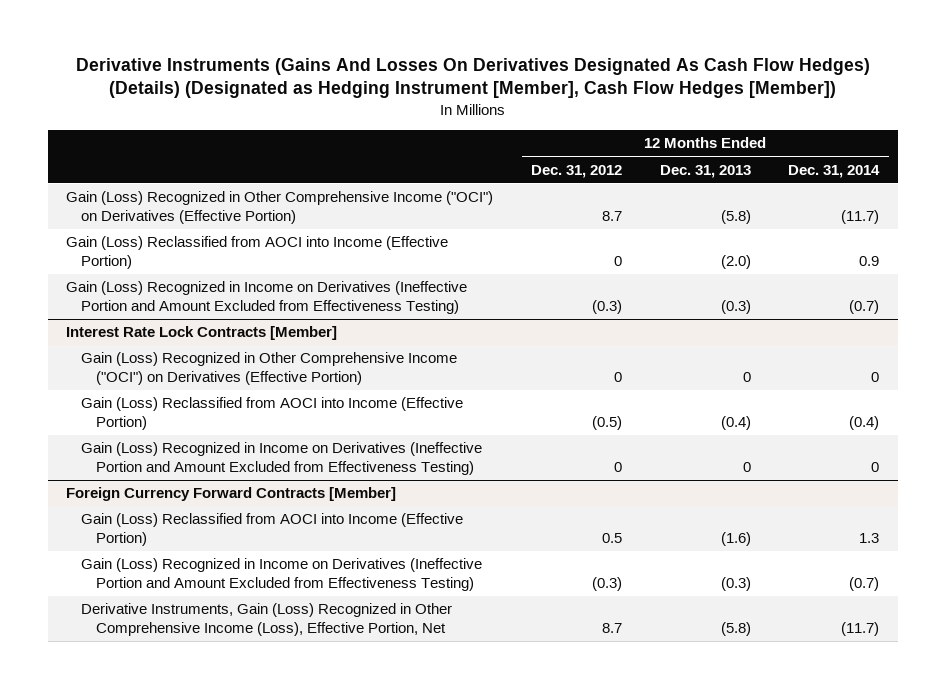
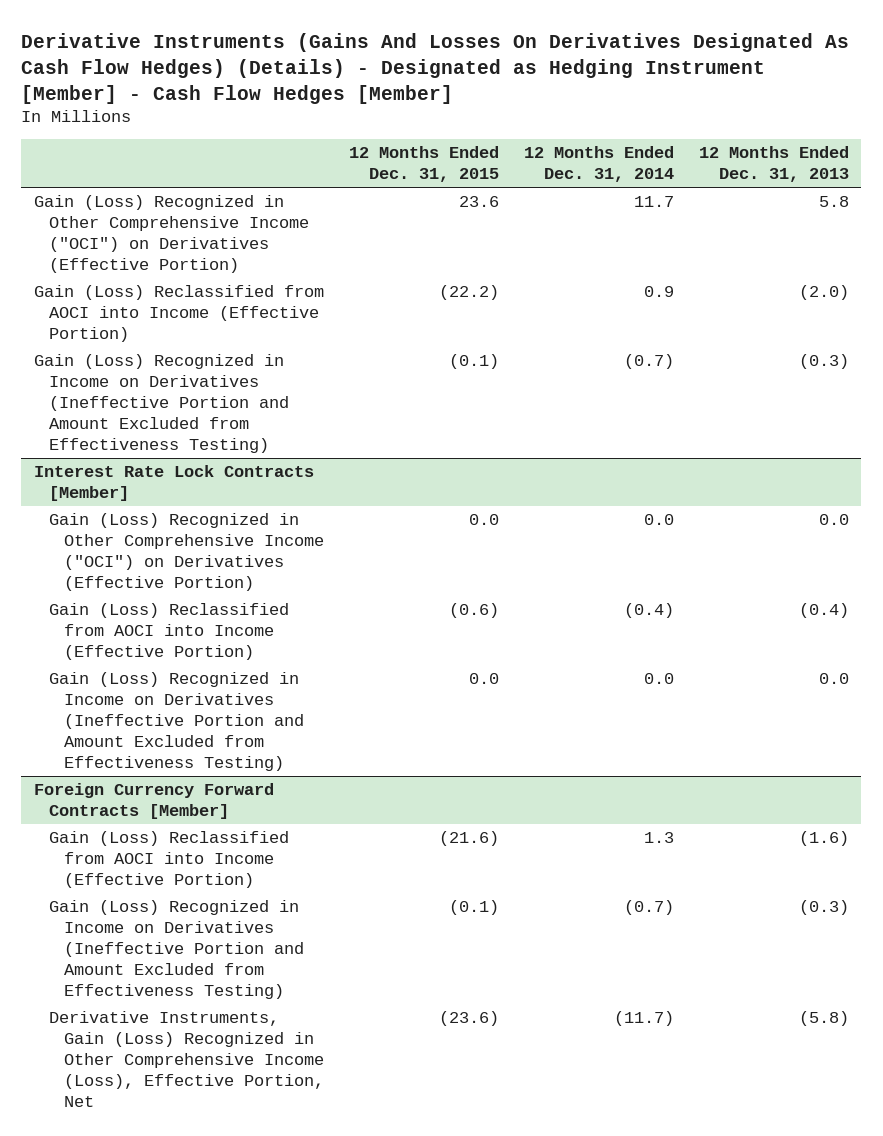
[75,58,870,99] Derivative Instruments (Gains And Losses On Derivatives Designated As Cash Flow Hedges) (Details) (Designated as Hedging Instrument [Member], Cash Flow Hedges [Member]) -> [21,32,850,104] Derivative Instruments (Gains And Losses On Derivatives Designated As Cash Flow Hedges) (Details) - Designated as Hedging Instrument [Member] - Cash Flow Hedges [Member]
[531,164,623,178] Dec. 31, 2012 -> none
none -> [348,146,499,183] 12 Months Ended Dec. 31, 2015
[720,209,751,224] (5.8) -> [818,195,849,207] 5.8
[841,209,880,224] (11.7) -> [633,195,674,207] 11.7
[742,371,751,382] 0 -> [818,513,849,525] 0.0
[871,371,880,382] 0 -> [643,513,674,525] 0.0
[742,461,751,472] 0 -> [818,672,849,684] 0.0
[871,461,880,472] 0 -> [643,672,674,684] 0.0

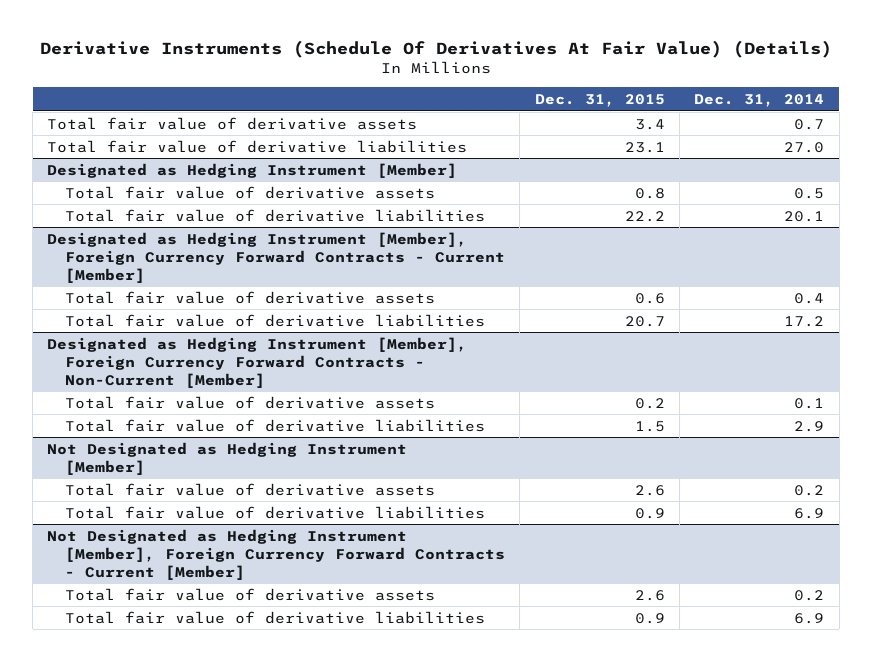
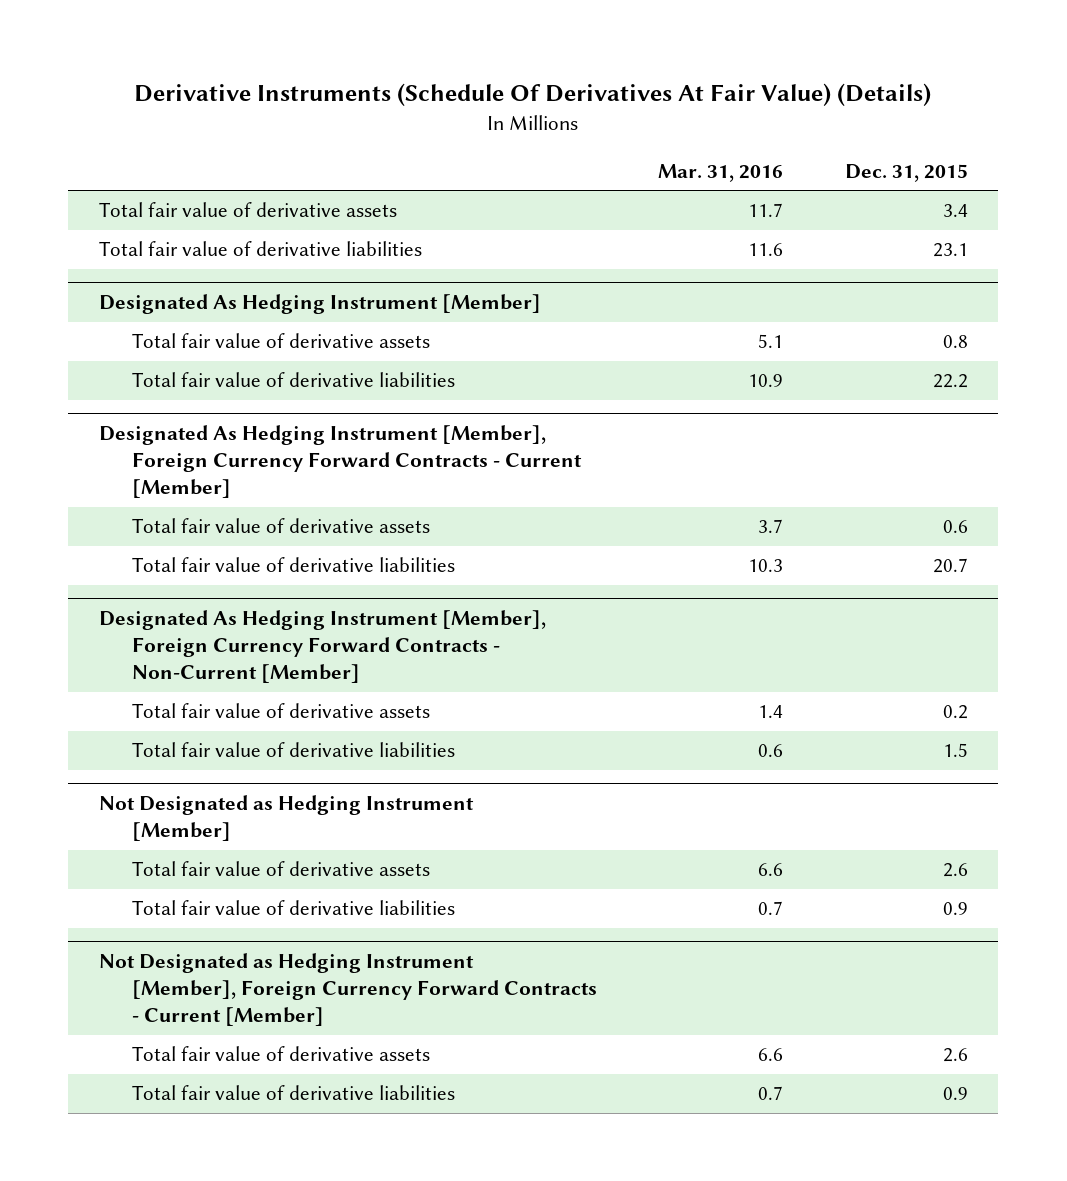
[694,93,825,107] Dec. 31, 2014 -> none
none -> [658,163,784,182] Mar. 31, 2016
[47,162,458,178] Designated as Hedging Instrument [Member] -> [98,294,541,315] Designated As Hedging Instrument [Member]
[47,231,505,283] Designated as Hedging Instrument [Member], Foreign Currency Forward Contracts - Current [Member] -> [98,425,582,499] Designated As Hedging Instrument [Member], Foreign Currency Forward Contracts - Current [Member]
[47,336,468,388] Designated as Hedging Instrument [Member], Foreign Currency Forward Contracts - Non-Current [Member] -> [98,610,546,684] Designated As Hedging Instrument [Member], Foreign Currency Forward Contracts - Non-Current [Member]

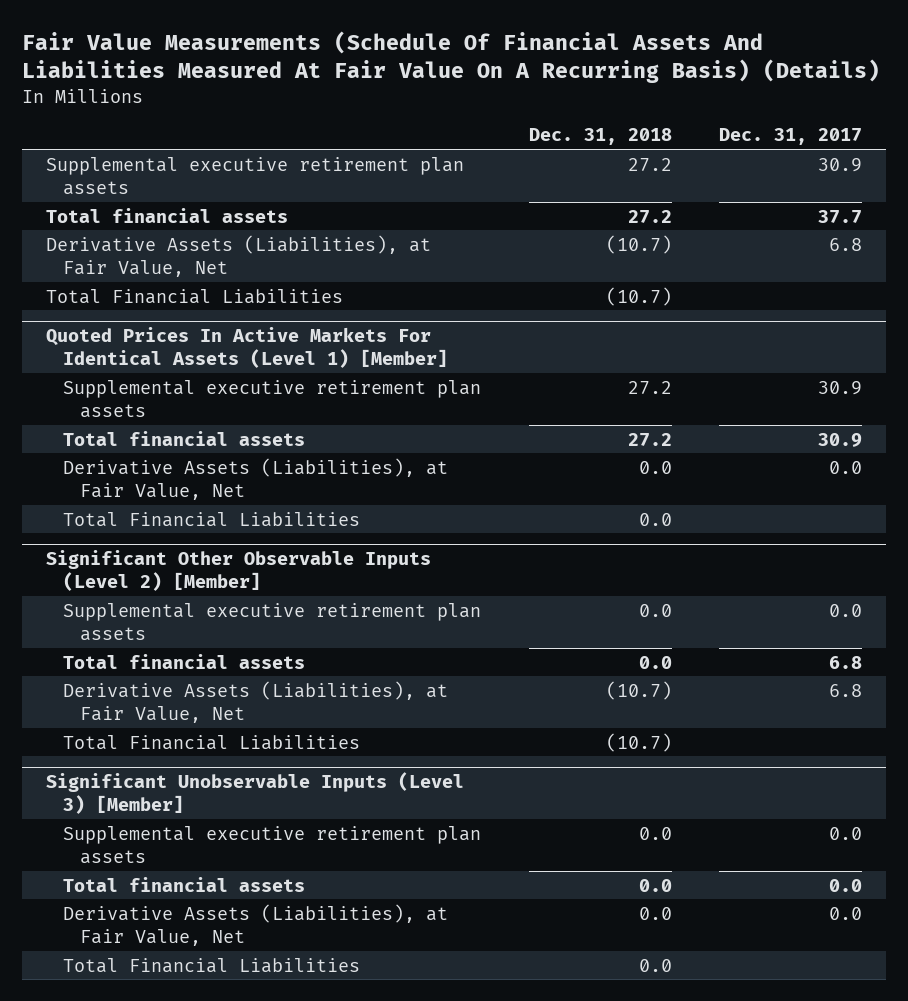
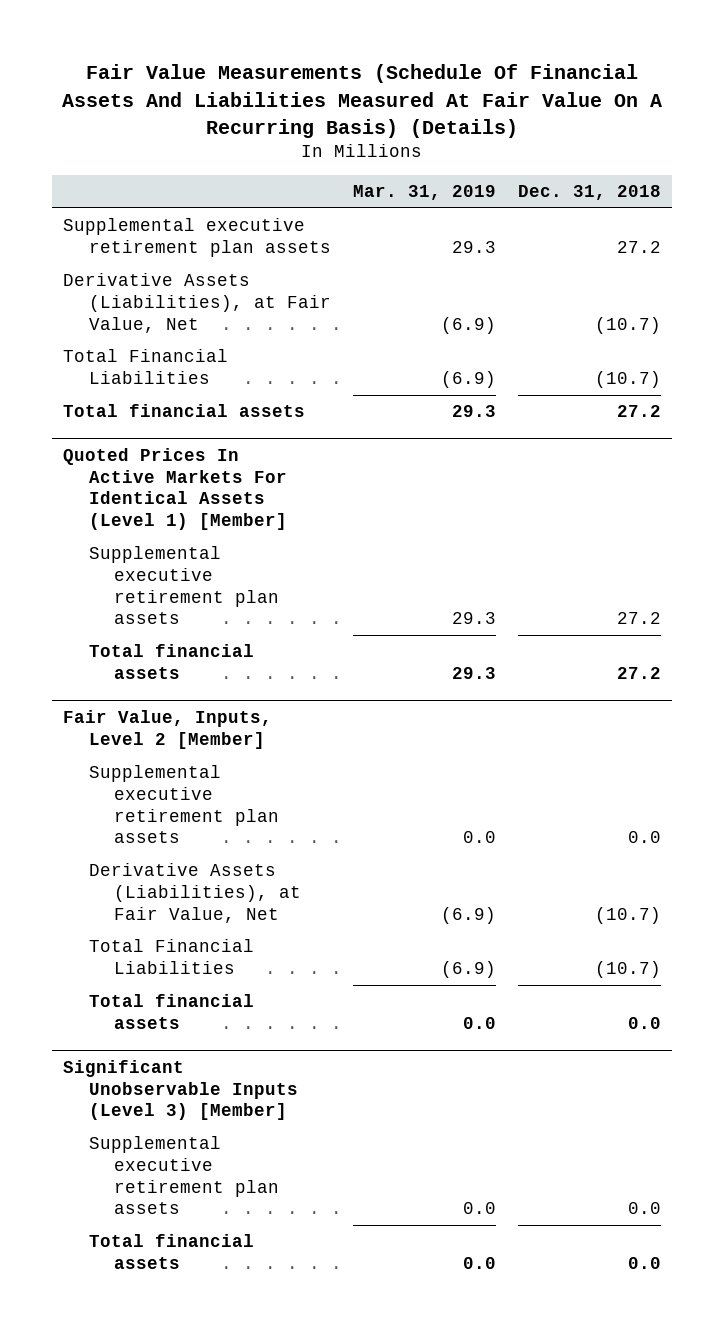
[719,128,863,146] Dec. 31, 2017 -> none
none -> [353,185,497,201] Mar. 31, 2019
[45,207,288,223] Total financial assets -> [63,404,306,418] Total financial assets
[63,457,449,500] Derivative Assets (Liabilities), at Fair Value, Net -> none
[63,511,361,527] Total Financial Liabilities -> none
[45,550,431,592] Significant Other Observable Inputs (Level 2) [Member] -> [63,710,273,749] Fair Value, Inputs, Level 2 [Member]
[63,653,306,669] Total financial assets -> none
none -> [88,994,254,1029] Total financial assets
[63,903,449,946] Derivative Assets (Liabilities), at Fair Value, Net -> none
[63,957,361,973] Total Financial Liabilities -> none

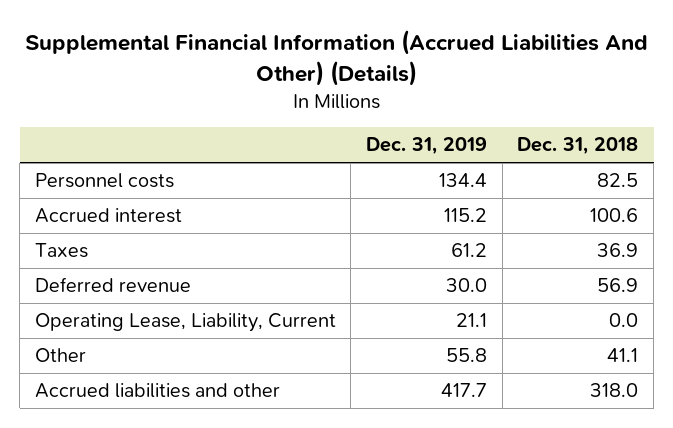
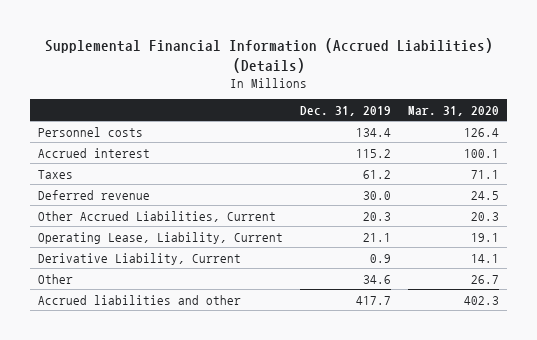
[24,30,648,86] Supplemental Financial Information (Accrued Liabilities And Other) (Details) -> [44,37,493,73] Supplemental Financial Information (Accrued Liabilities) (Details)
[517,137,639,156] Dec. 31, 2018 -> none
none -> [407,105,499,116] Mar. 31, 2020
none -> [38,210,277,222] Other Accrued Liabilities, Current
none -> [38,252,242,265] Derivative Liability, Current
[446,348,488,363] 55.8 -> [363,274,392,284] 34.6

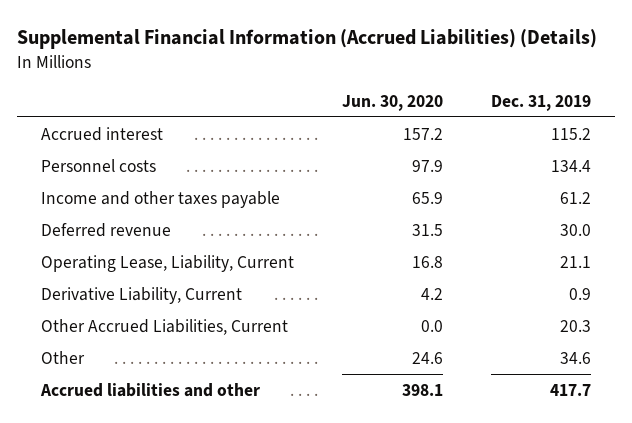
[407,105,499,116] Mar. 31, 2020 -> none
none -> [341,94,443,111] Jun. 30, 2020
[38,126,144,137] Personnel costs -> [41,158,157,172] Personnel costs
[38,169,74,179] Taxes -> [41,190,281,208] Income and other taxes payable
[38,210,277,222] Other Accrued Liabilities, Current -> [41,318,289,335] Other Accrued Liabilities, Current

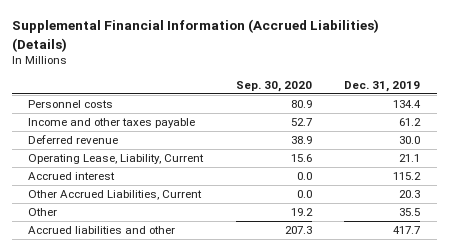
[341,94,443,111] Jun. 30, 2020 -> none
none -> [235,81,312,93] Sep. 30, 2020
[41,286,243,304] Derivative Liability, Current -> none
[41,126,164,141] Accrued interest -> [28,172,116,181] Accrued interest
[559,351,591,364] 34.6 -> [399,208,421,217] 35.5

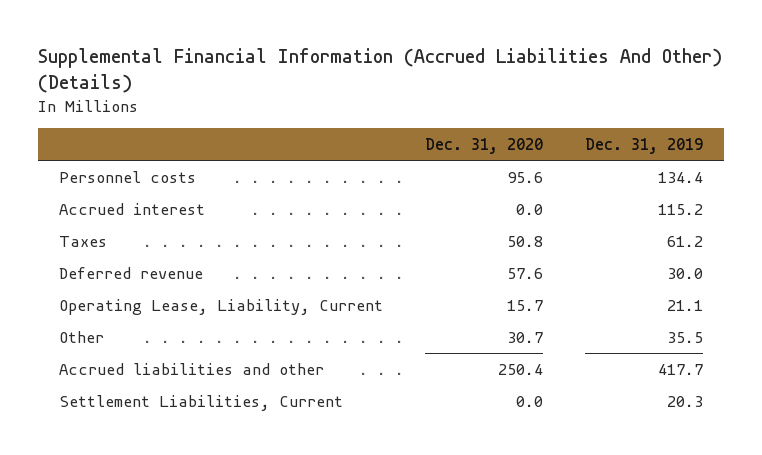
[12,19,380,52] Supplemental Financial Information (Accrued Liabilities) (Details) -> [37,48,722,94] Supplemental Financial Information (Accrued Liabilities And Other) (Details)
[235,81,312,93] Sep. 30, 2020 -> none
none -> [424,137,543,154] Dec. 31, 2020
[28,172,116,181] Accrued interest -> [58,202,205,215] Accrued interest
[28,118,196,129] Income and other taxes payable -> [58,235,107,247] Taxes
[28,190,203,201] Other Accrued Liabilities, Current -> none
none -> [58,394,343,411] Settlement Liabilities, Current

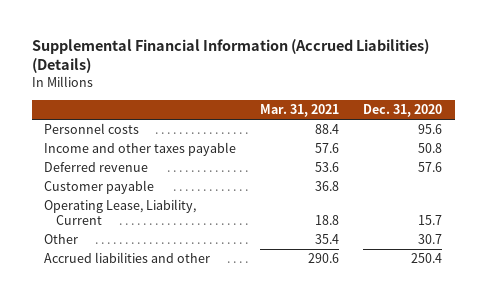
[37,48,722,94] Supplemental Financial Information (Accrued Liabilities And Other) (Details) -> [31,39,429,74] Supplemental Financial Information (Accrued Liabilities) (Details)
[585,137,704,154] Dec. 31, 2019 -> none
none -> [260,104,340,118] Mar. 31, 2021
[58,202,205,215] Accrued interest -> none
[58,235,107,247] Taxes -> [43,142,236,157] Income and other taxes payable
none -> [43,180,154,195] Customer payable
[58,394,343,411] Settlement Liabilities, Current -> none

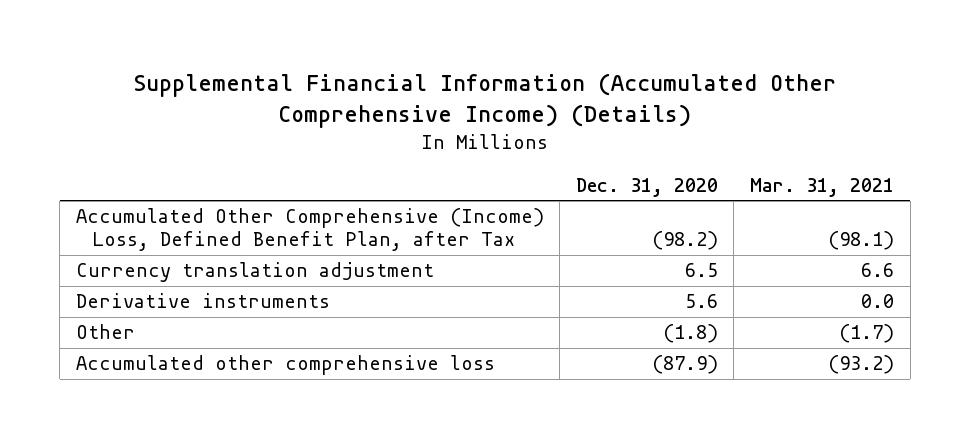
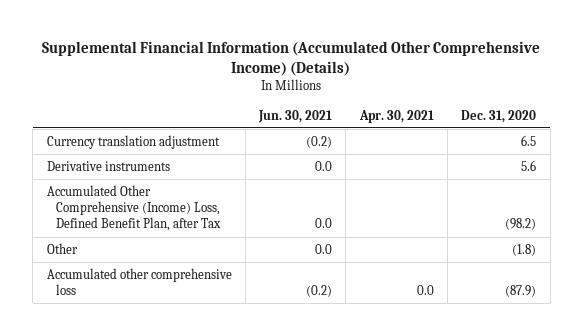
[750,177,895,197] Mar. 31, 2021 -> none
none -> [258,109,333,123] Jun. 30, 2021
none -> [358,109,434,123] Apr. 30, 2021
[75,208,544,252] Accumulated Other Comprehensive (Income) Loss, Defined Benefit Plan, after Tax -> [46,184,222,232] Accumulated Other Comprehensive (Income) Loss, Defined Benefit Plan, after Tax

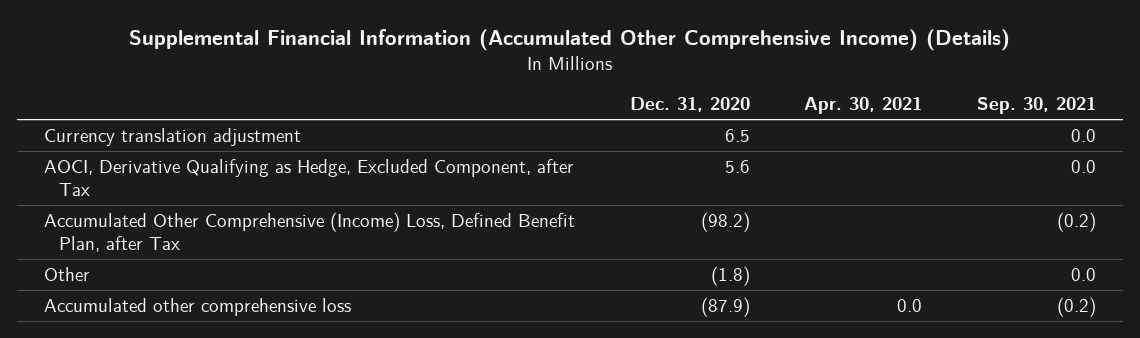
[258,109,333,123] Jun. 30, 2021 -> none
none -> [976,97,1096,115] Sep. 30, 2021
[46,160,170,171] Derivative instruments -> none
none -> [44,158,575,197] AOCI, Derivative Qualifying as Hedge, Excluded Component, after Tax

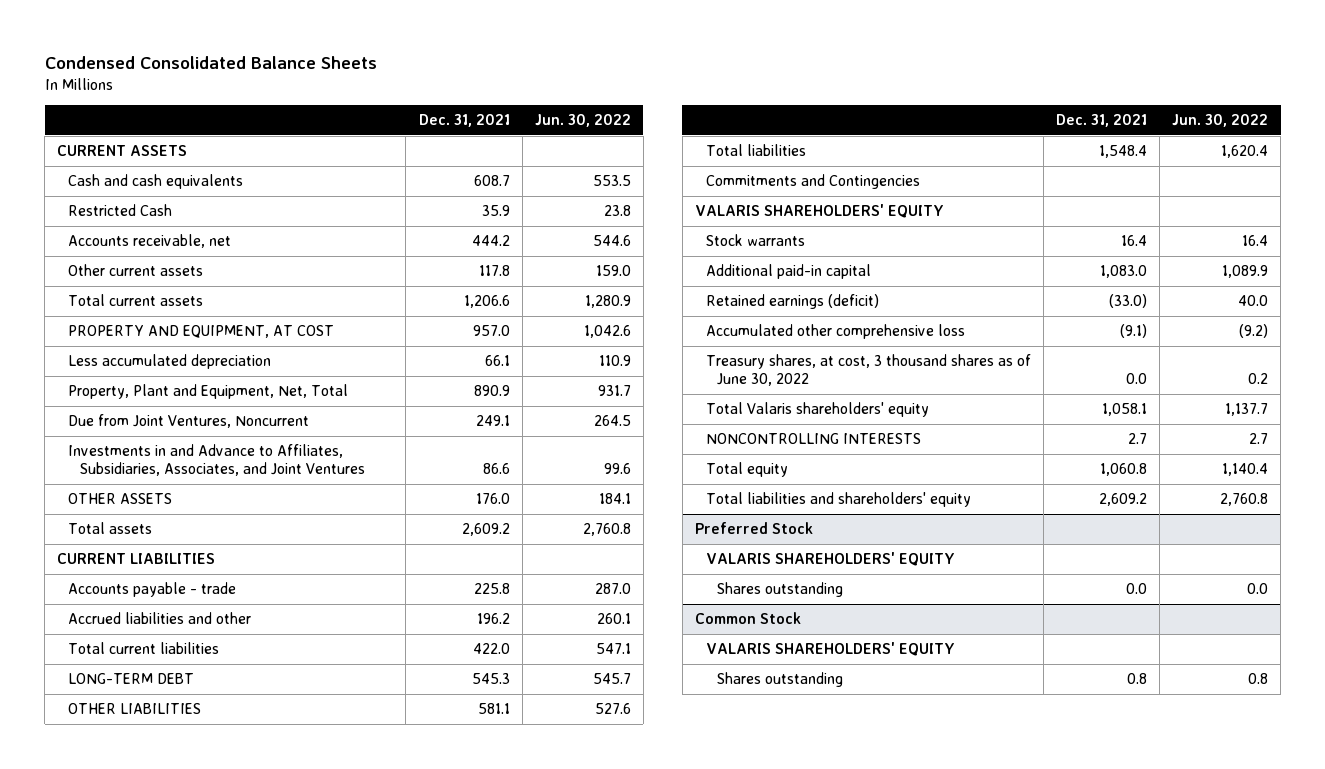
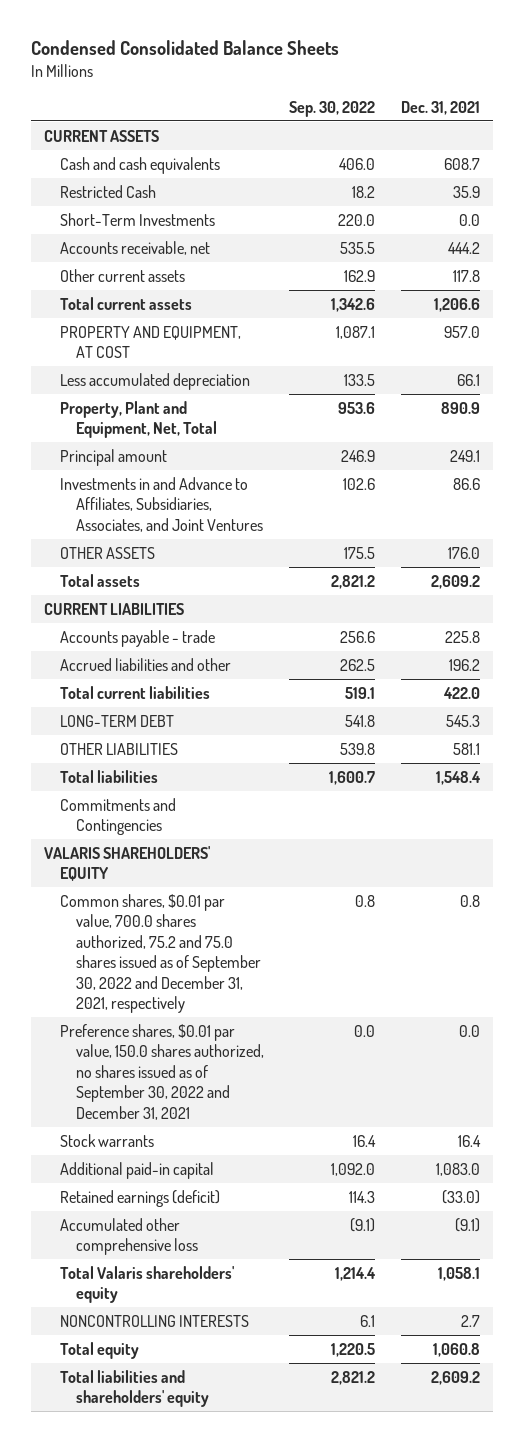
[534,114,631,128] Jun. 30, 2022 -> none
none -> [289,100,376,117] Sep. 30, 2022
none -> [59,212,215,226] Short-Term Investments
[68,414,310,429] Due from Joint Ventures, Noncurrent -> [59,448,167,466] Principal amount
none -> [59,893,261,1014] Common shares, $0.01 par value, 700.0 shares authorized, 75.2 and 75.0 shares issued as of September 30, 2022 and December 31, 2021, respectively
none -> [59,1023,264,1120] Preference shares, $0.01 par value, 150.0 shares authorized, no shares issued as of September 30, 2022 and December 31, 2021
[705,354,1031,387] Treasury shares, at cost, 3 thousand shares as of June 30, 2022 -> none
[694,522,813,535] Preferred Stock -> none
[705,552,955,567] VALARIS SHAREHOLDERS' EQUITY -> none
[717,582,844,598] Shares outstanding -> none
[694,612,801,625] Common Stock -> none
[705,642,955,657] VALARIS SHAREHOLDERS' EQUITY -> none
[717,672,844,688] Shares outstanding -> none

